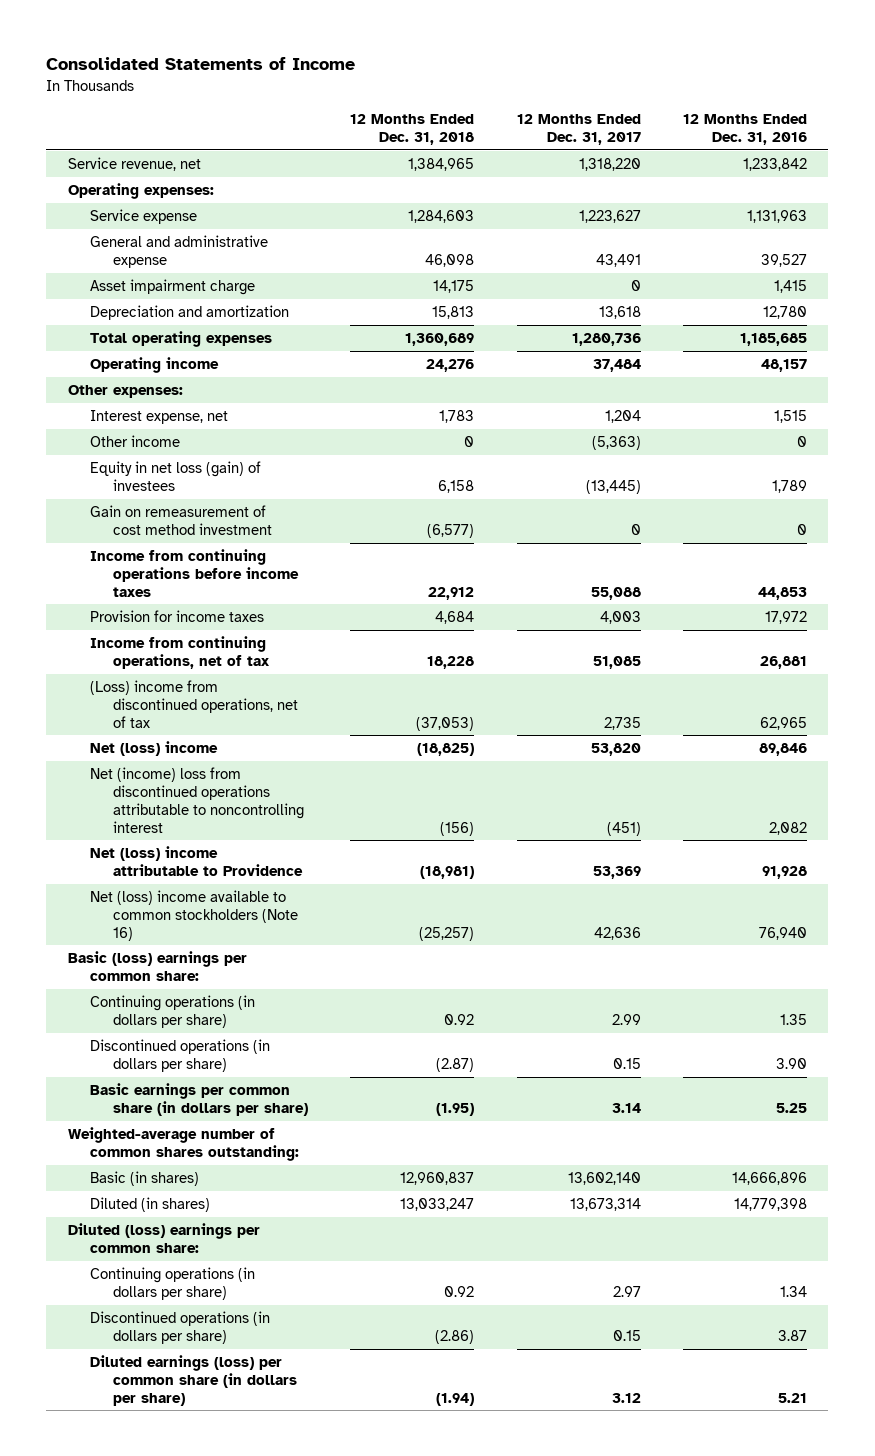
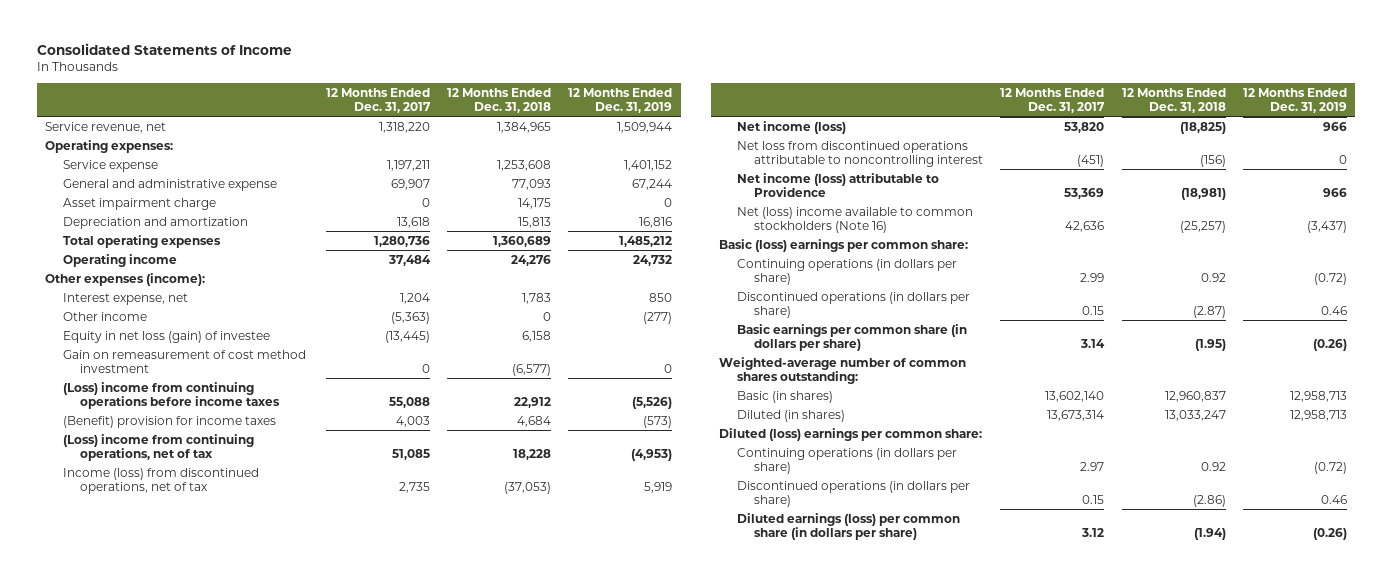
[683,114,808,145] 12 Months Ended Dec. 31, 2016 -> none
none -> [568,87,673,113] 12 Months Ended Dec. 31, 2019
[408,210,475,224] 1,284,603 -> [497,159,552,171] 1,253,608
[578,210,641,224] 1,223,627 -> [387,159,431,171] 1,197,211
[425,253,475,267] 46,098 -> [512,178,552,190] 77,093
[595,253,641,267] 43,491 -> [391,178,431,190] 69,907
[67,385,183,399] Other expenses: -> [45,272,206,286] Other expenses (income):
[90,461,262,491] Equity in net loss (gain) of investees -> [62,330,270,343] Equity in net loss (gain) of investee
[90,549,300,597] Income from continuing operations before income taxes -> [62,381,281,409] (Loss) income from continuing operations before income taxes
[90,610,265,623] Provision for income taxes -> [62,415,276,428] (Benefit) provision for income taxes
[90,636,270,669] Income from continuing operations, net of tax -> [62,433,254,461] (Loss) income from continuing operations, net of tax
[90,680,299,728] (Loss) income from discontinued operations, net of tax -> [62,467,259,494] Income (loss) from discontinued operations, net of tax
[90,741,219,757] Net (loss) income -> [736,120,846,134] Net income (loss)
[90,767,305,833] Net (income) loss from discontinued operations attributable to noncontrolling interest -> [736,140,984,167] Net loss from discontinued operations attributable to noncontrolling interest
[90,846,304,876] Net (loss) income attributable to Providence -> [736,172,939,197] Net income (loss) attributable to Providence

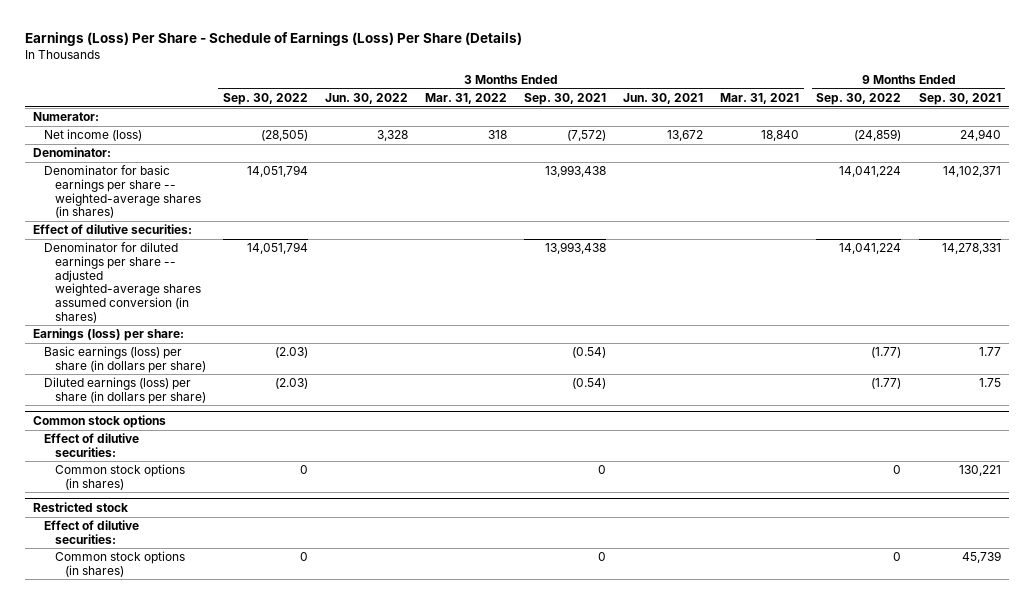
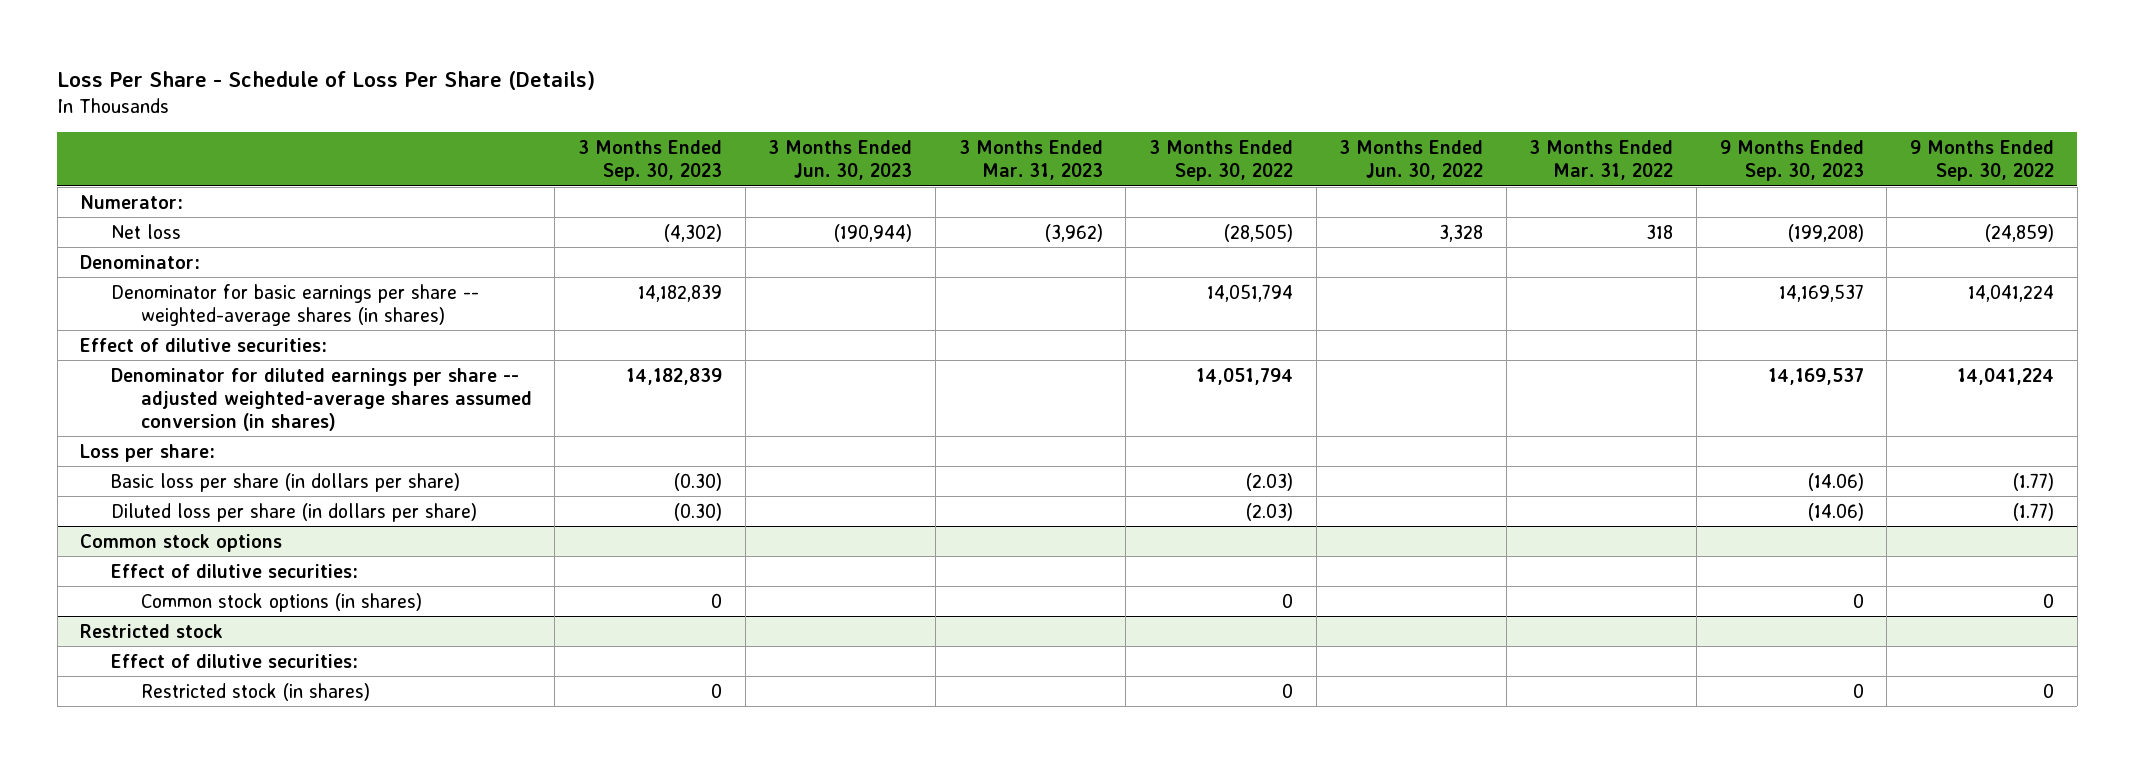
[24,32,522,47] Earnings (Loss) Per Share - Schedule of Earnings (Loss) Per Share (Details) -> [57,71,596,91] Loss Per Share - Schedule of Loss Per Share (Details)
[524,93,607,106] Sep. 30, 2021 -> none
[623,93,704,105] Jun. 30, 2021 -> none
[720,93,800,105] Mar. 31, 2021 -> none
[918,93,1001,106] Sep. 30, 2021 -> none
none -> [578,140,723,182] 3 Months Ended Sep. 30, 2023
none -> [768,140,913,181] 3 Months Ended Jun. 30, 2023
none -> [958,140,1103,181] 3 Months Ended Mar. 31, 2023
none -> [1719,140,1864,182] 9 Months Ended Sep. 30, 2023
[43,129,142,142] Net income (loss) -> [110,223,181,239] Net loss
[33,328,185,342] Earnings (loss) per share: -> [80,443,216,462] Loss per share:
[43,346,206,373] Basic earnings (loss) per share (in dollars per share) -> [110,472,460,492] Basic loss per share (in dollars per share)
[43,377,206,404] Diluted earnings (loss) per share (in dollars per share) -> [110,502,477,522] Diluted loss per share (in dollars per share)
[54,551,185,577] Common stock options (in shares) -> [140,682,370,701] Restricted stock (in shares)

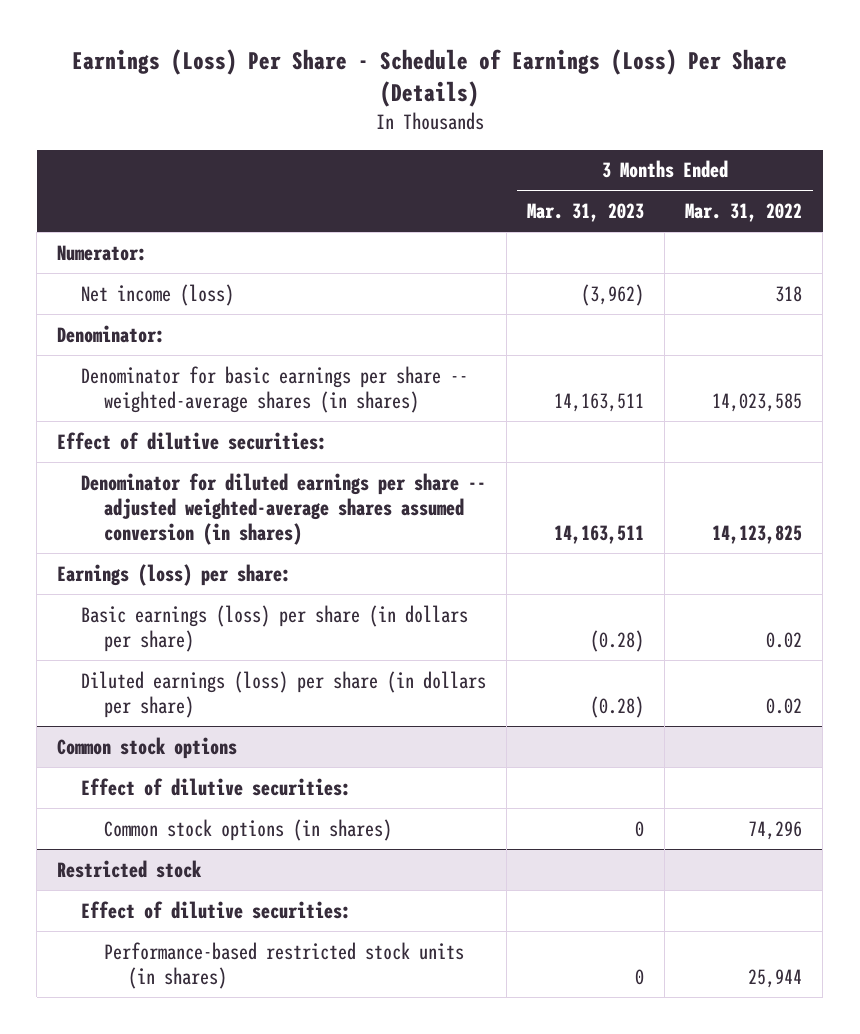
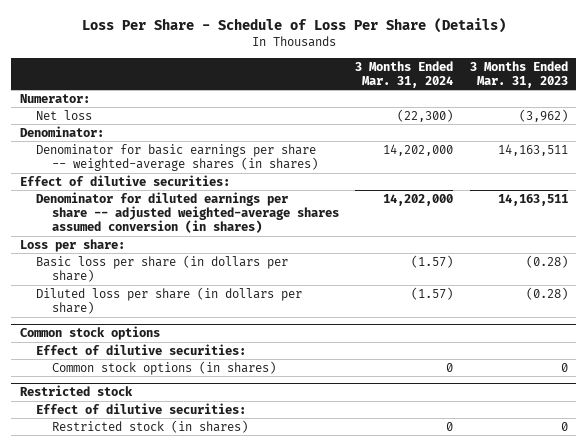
[71,48,787,107] Earnings (Loss) Per Share - Schedule of Earnings (Loss) Per Share (Details) -> [81,17,506,33] Loss Per Share - Schedule of Loss Per Share (Details)
[685,202,803,222] Mar. 31, 2022 -> none
none -> [355,60,454,88] 3 Months Ended Mar. 31, 2024
[80,283,234,306] Net income (loss) -> [35,109,92,120] Net loss
[57,563,292,586] Earnings (loss) per share: -> [19,238,125,252] Loss per share:
[80,604,468,652] Basic earnings (loss) per share (in dollars per share) -> [35,254,288,283] Basic loss per share (in dollars per share)
[80,670,486,718] Diluted earnings (loss) per share (in dollars per share) -> [35,286,302,315] Diluted loss per share (in dollars per share)
[104,941,465,989] Performance-based restricted stock units (in shares) -> [52,419,249,433] Restricted stock (in shares)

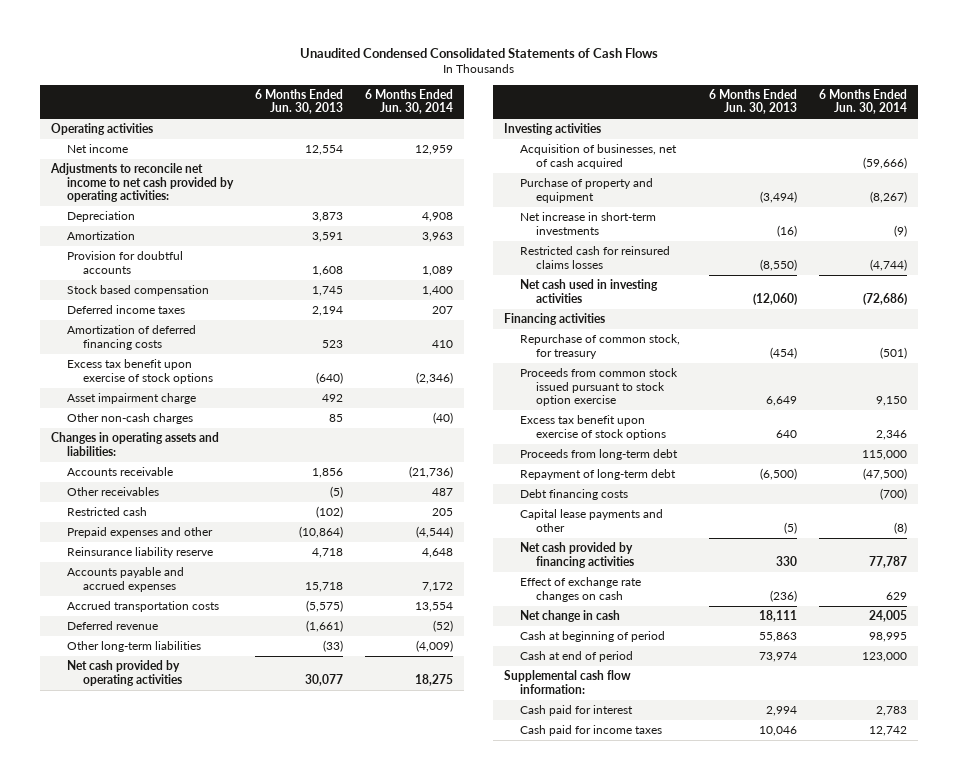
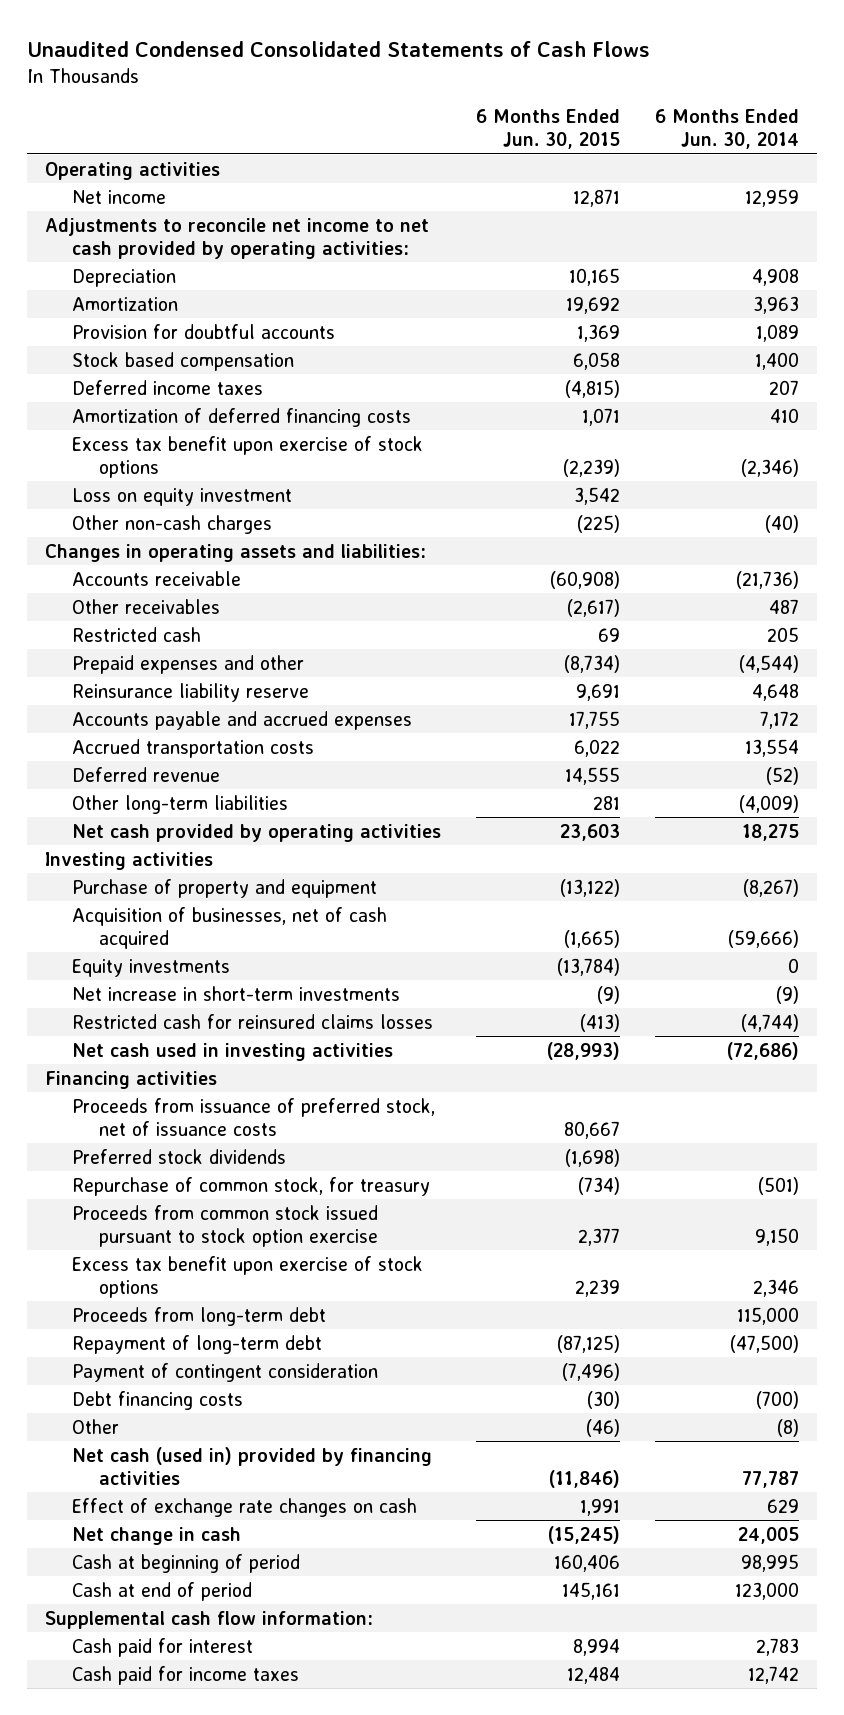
[255,88,344,115] 6 Months Ended Jun. 30, 2013 -> none
none -> [476,108,621,150] 6 Months Ended Jun. 30, 2015
[66,393,196,405] Asset impairment charge -> none
none -> [71,487,292,506] Loss on equity investment
[520,144,678,169] Acquisition of businesses, net of cash acquired -> [71,906,387,949] Acquisition of businesses, net of cash acquired
none -> [71,958,230,977] Equity investments
none -> [71,1097,435,1136] Proceeds from issuance of preferred stock, net of issuance costs
none -> [71,1148,286,1164] Preferred stock dividends
none -> [71,1362,378,1382] Payment of contingent consideration
[520,509,664,532] Capital lease payments and other -> none
none -> [71,1418,119,1434] Other
[520,542,635,568] Net cash provided by financing activities -> [71,1446,432,1485] Net cash (used in) provided by financing activities

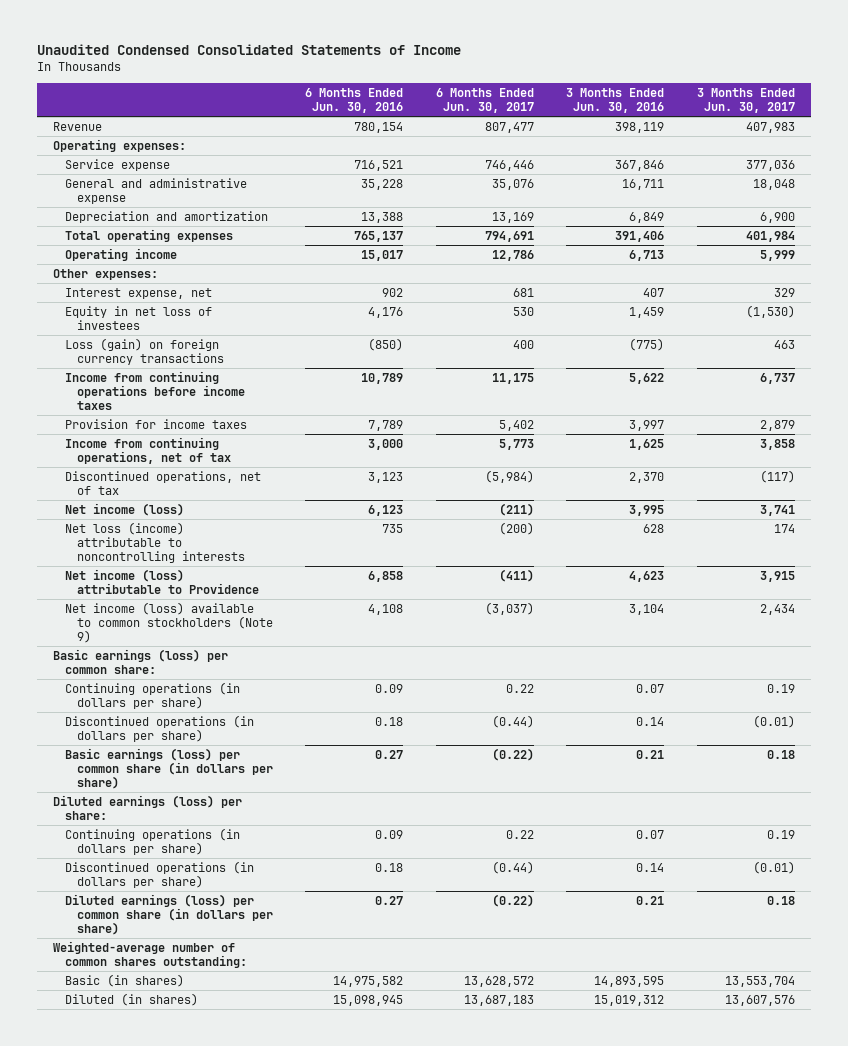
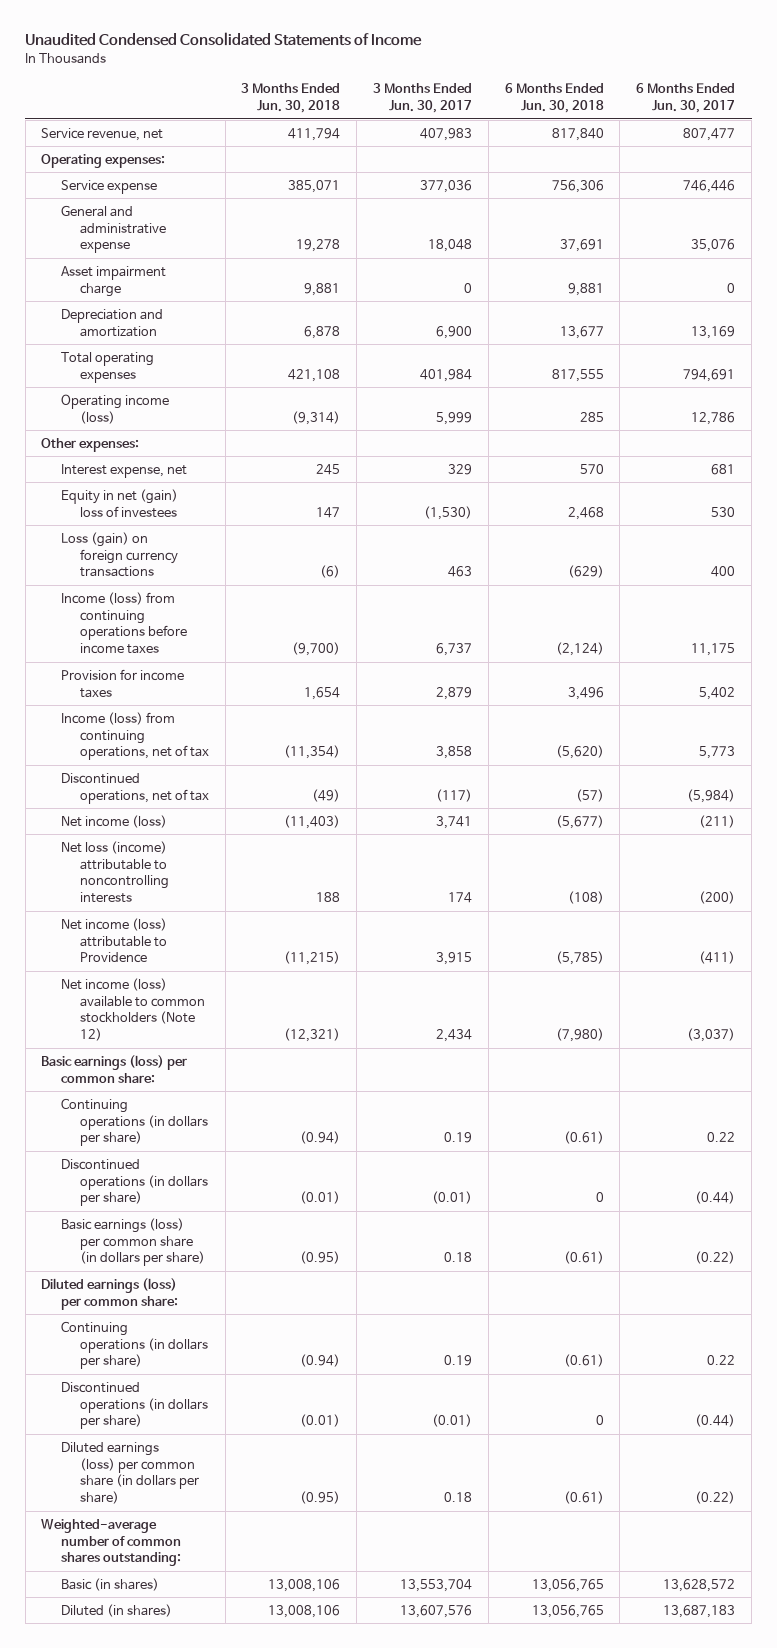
[305,87,404,114] 6 Months Ended Jun. 30, 2016 -> none
[566,87,665,114] 3 Months Ended Jun. 30, 2016 -> none
none -> [241,83,341,114] 3 Months Ended Jun. 30, 2018
none -> [504,83,604,114] 6 Months Ended Jun. 30, 2018
[53,121,103,131] Revenue -> [41,127,164,141] Service revenue, net
none -> [60,265,166,297] Asset impairment charge
[64,247,177,261] Operating income -> [60,393,169,424] Operating income (loss)
[64,305,212,330] Equity in net loss of investees -> [60,488,178,518] Equity in net (gain) loss of investees
[64,370,245,410] Income from continuing operations before income taxes -> [60,591,187,655] Income (loss) from continuing operations before income taxes
[64,436,231,464] Income from continuing operations, net of tax -> [60,711,209,761] Income (loss) from continuing operations, net of tax
[64,601,273,643] Net income (loss) available to common stockholders (Note 9) -> [60,977,205,1042] Net income (loss) available to common stockholders (Note 12)
[53,794,243,820] Diluted earnings (loss) per share: -> [41,1277,178,1310] Diluted earnings (loss) per common share:

